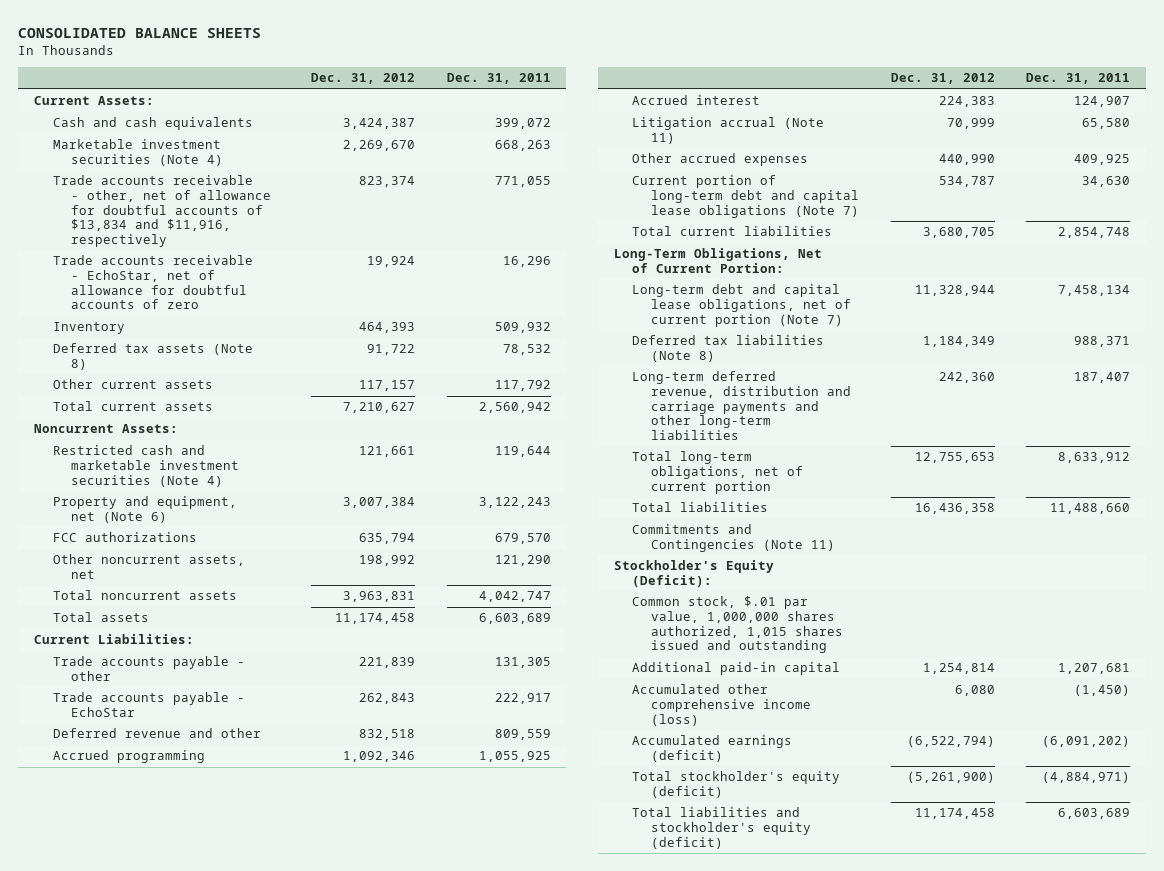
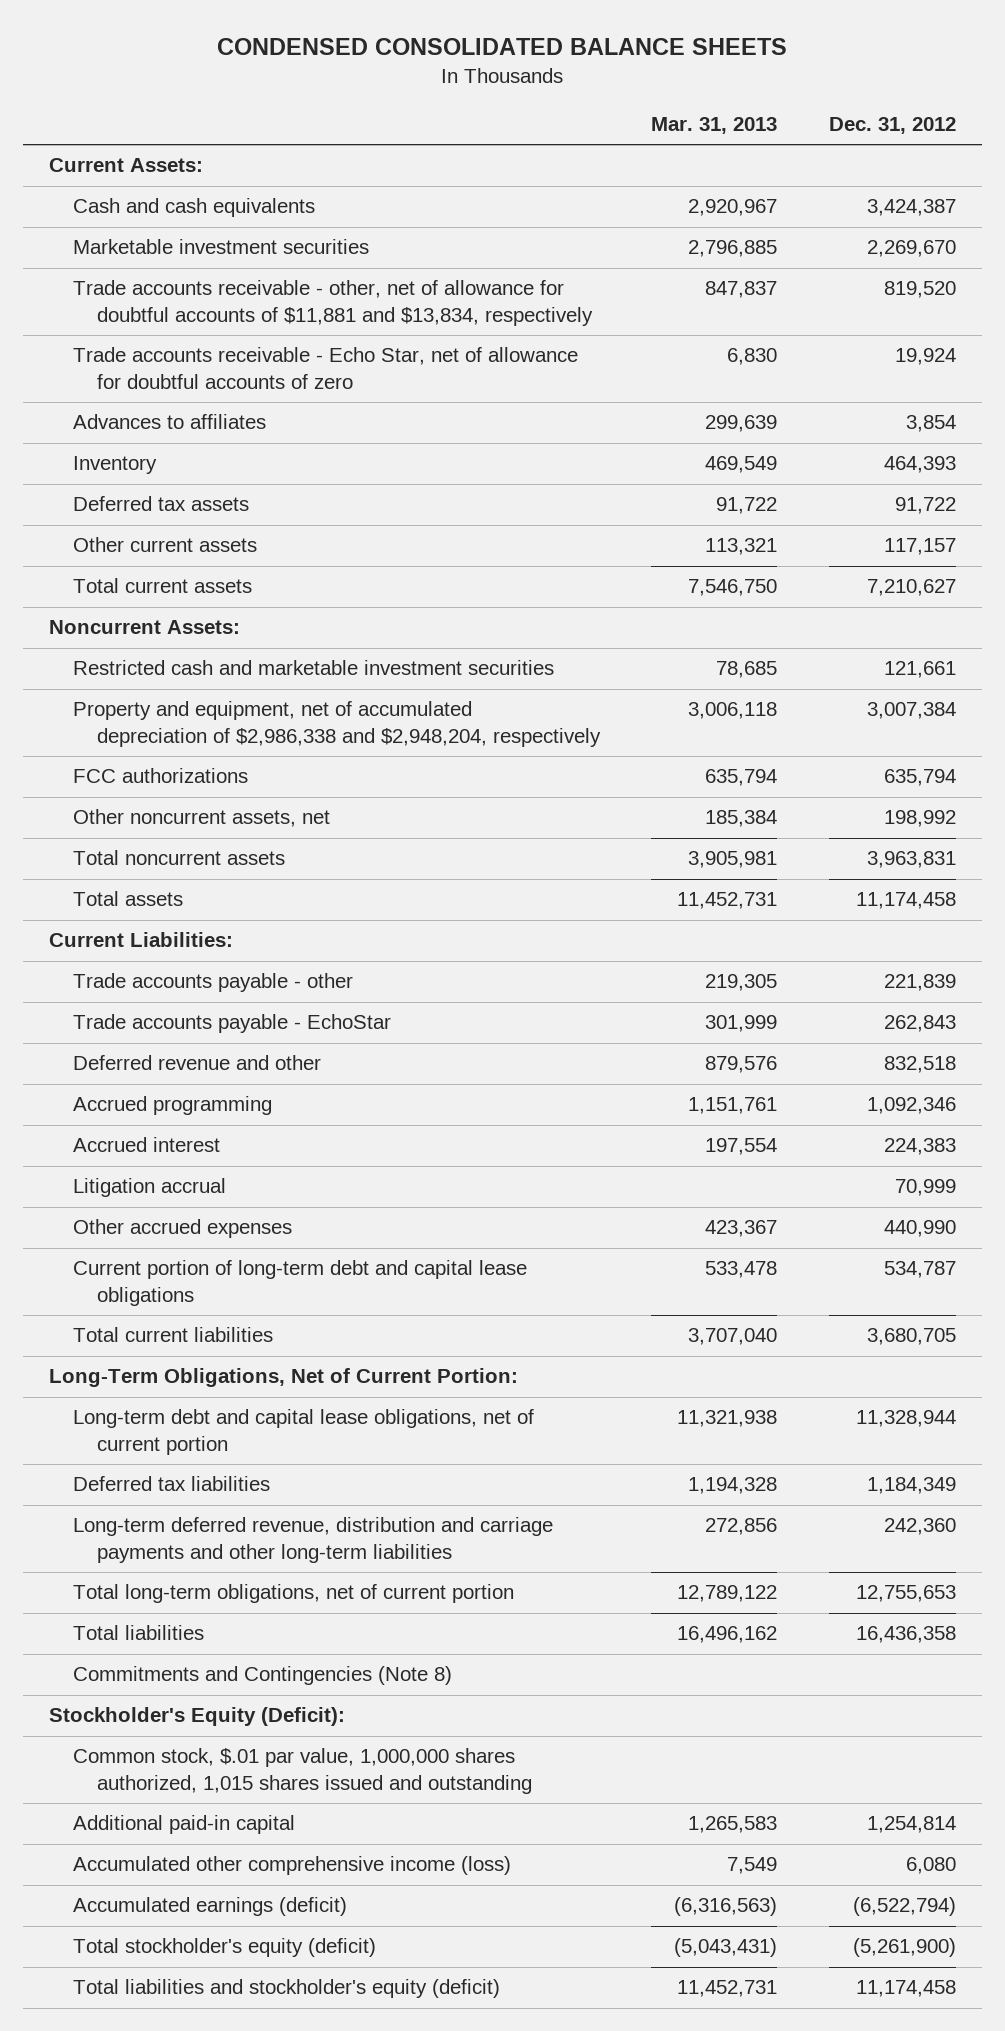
[18,27,262,38] CONSOLIDATED BALANCE SHEETS -> [217,38,788,56] CONDENSED CONSOLIDATED BALANCE SHEETS
[446,73,551,85] Dec. 31, 2011 -> none
none -> [651,117,778,135] Mar. 31, 2013
[52,139,224,166] Marketable investment securities (Note 4) -> [73,239,370,255] Marketable investment securities
[52,175,272,247] Trade accounts receivable - other, net of allowance for doubtful accounts of $13,834 and $11,916, respectively -> [73,280,594,327] Trade accounts receivable - other, net of allowance for doubtful accounts of $11,881 and $13,834, respectively
[358,176,415,188] 823,374 -> [883,281,956,299] 819,520
[52,255,253,310] Trade accounts receivable - EchoStar, net of allowance for doubtful accounts of zero -> [73,347,579,390] Trade accounts receivable - Echo Star, net of allowance for doubtful accounts of zero
none -> [73,414,267,430] Advances to affiliates
[52,343,253,370] Deferred tax assets (Note 8) -> [73,496,250,512] Deferred tax assets
[52,445,240,487] Restricted cash and marketable investment securities (Note 4) -> [73,660,555,676] Restricted cash and marketable investment securities
[52,496,237,523] Property and equipment, net (Note 6) -> [73,701,602,748] Property and equipment, net of accumulated depreciation of $2,986,338 and $2,948,204, respectively
[632,117,825,144] Litigation accrual (Note 11) -> [73,1178,227,1198] Litigation accrual
[632,175,859,218] Current portion of long-term debt and capital lease obligations (Note 7) -> [73,1260,528,1307] Current portion of long-term debt and capital lease obligations
[632,284,851,327] Long-term debt and capital lease obligations, net of current portion (Note 7) -> [73,1409,535,1456] Long-term debt and capital lease obligations, net of current portion
[632,335,825,362] Deferred tax liabilities (Note 8) -> [73,1476,271,1492] Deferred tax liabilities
[632,524,835,552] Commitments and Contingencies (Note 11) -> [73,1666,453,1686] Commitments and Contingencies (Note 8)

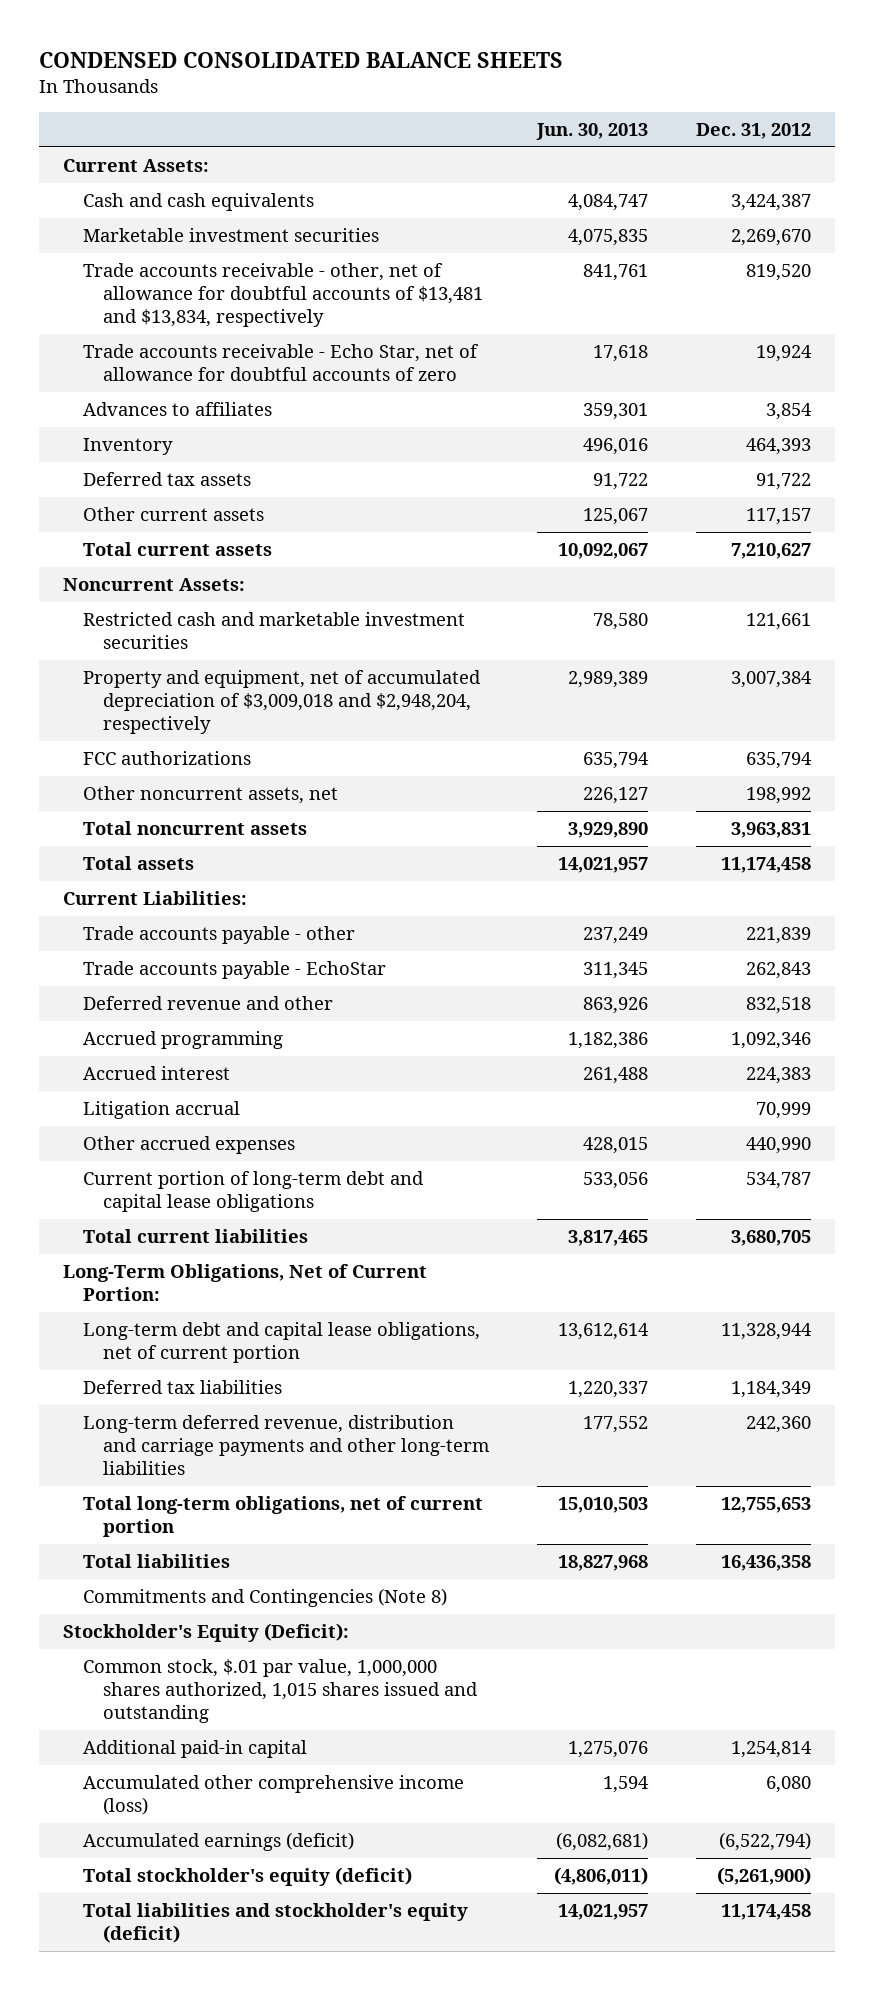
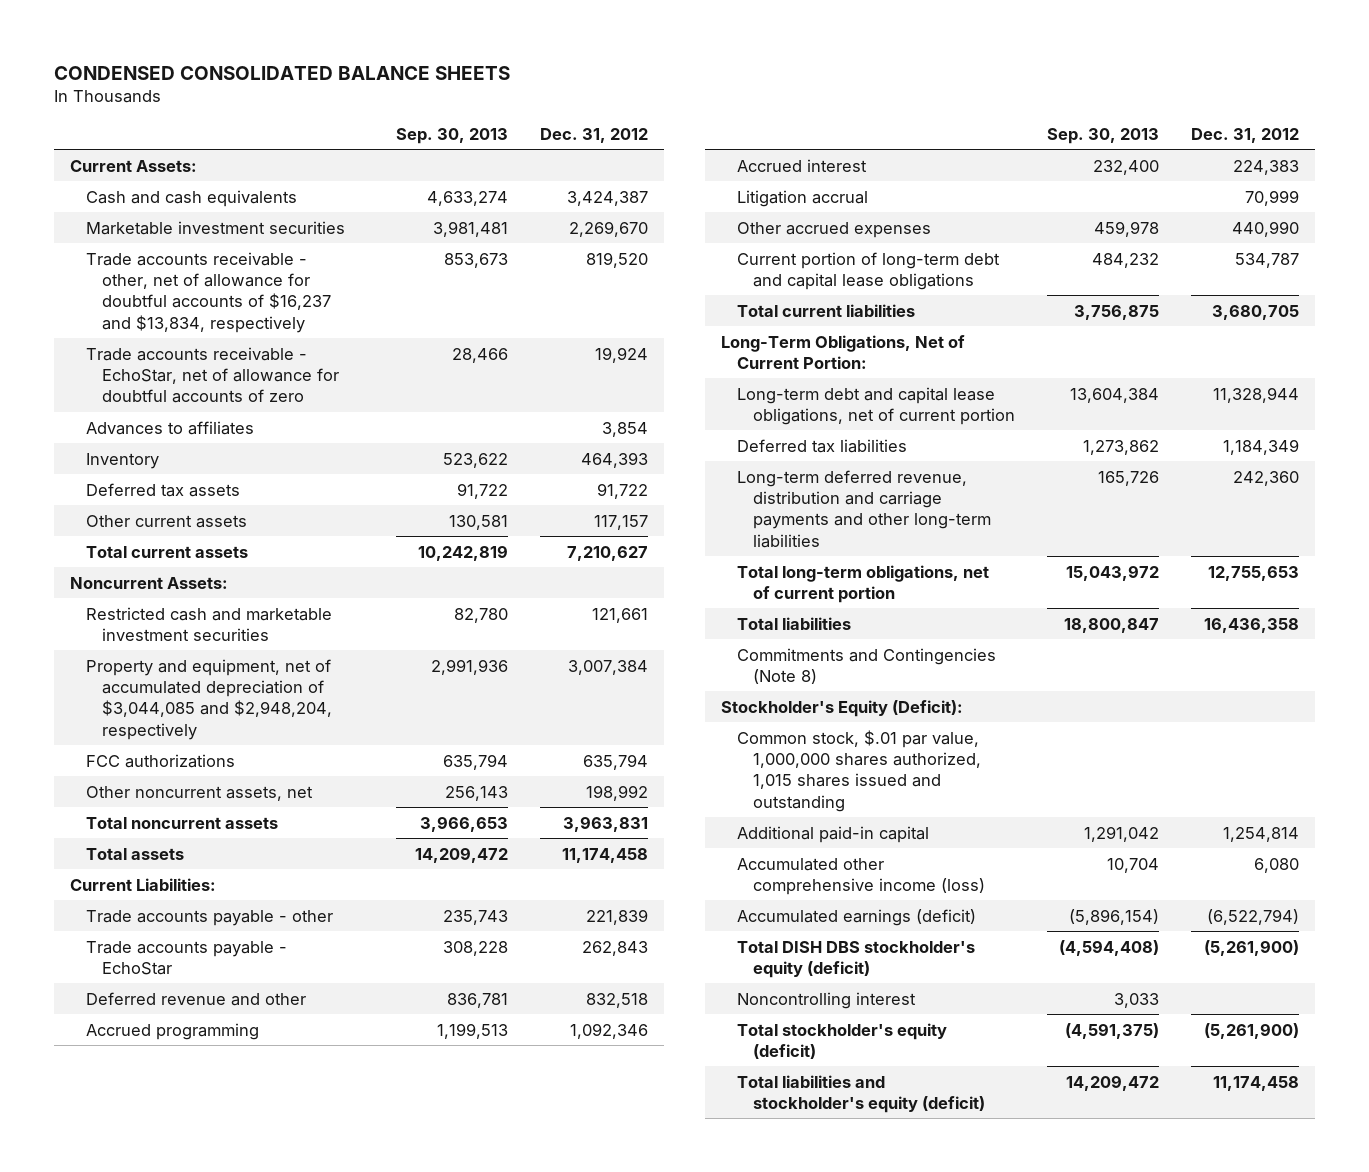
[536,122,649,140] Jun. 30, 2013 -> none
none -> [395,127,508,144] Sep. 30, 2013
[82,263,484,328] Trade accounts receivable - other, net of allowance for doubtful accounts of $13,481 and $13,834, respectively -> [85,251,331,333] Trade accounts receivable - other, net of allowance for doubtful accounts of $16,237 and $13,834, respectively
[82,344,479,382] Trade accounts receivable - Echo Star, net of allowance for doubtful accounts of zero -> [85,346,339,404] Trade accounts receivable - EchoStar, net of allowance for doubtful accounts of zero
[82,670,481,735] Property and equipment, net of accumulated depreciation of $3,009,018 and $2,948,204, respectively -> [85,658,332,740] Property and equipment, net of accumulated depreciation of $3,044,085 and $2,948,204, respectively
none -> [737,940,976,978] Total DISH DBS stockholder's equity (deficit)
none -> [737,991,917,1009] Noncontrolling interest

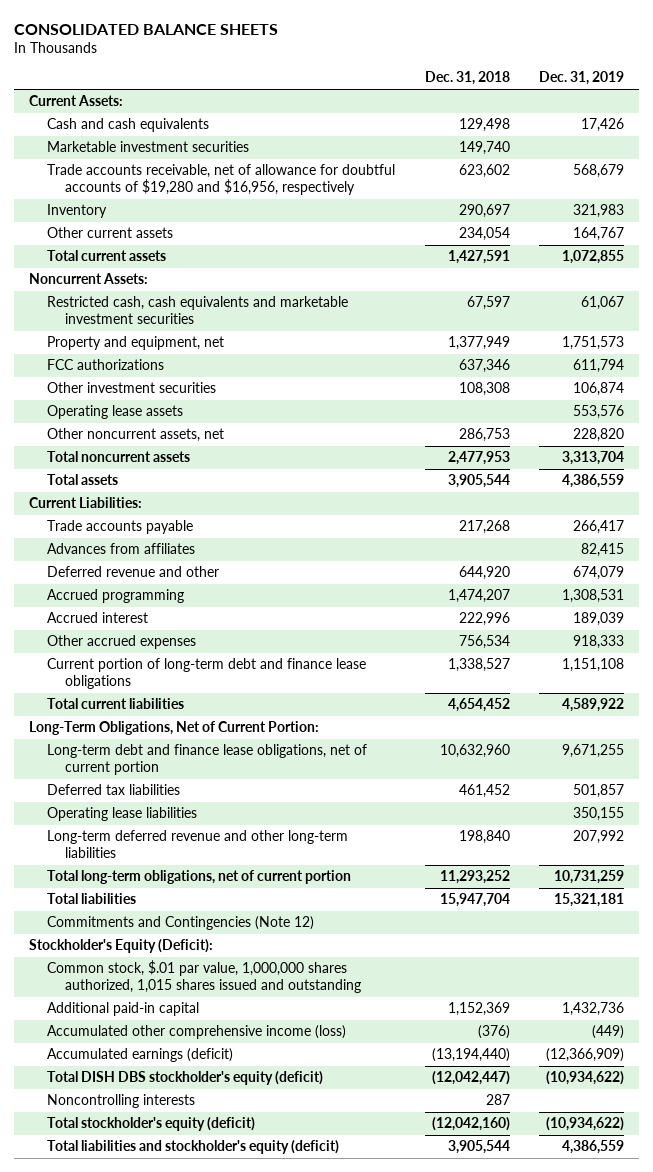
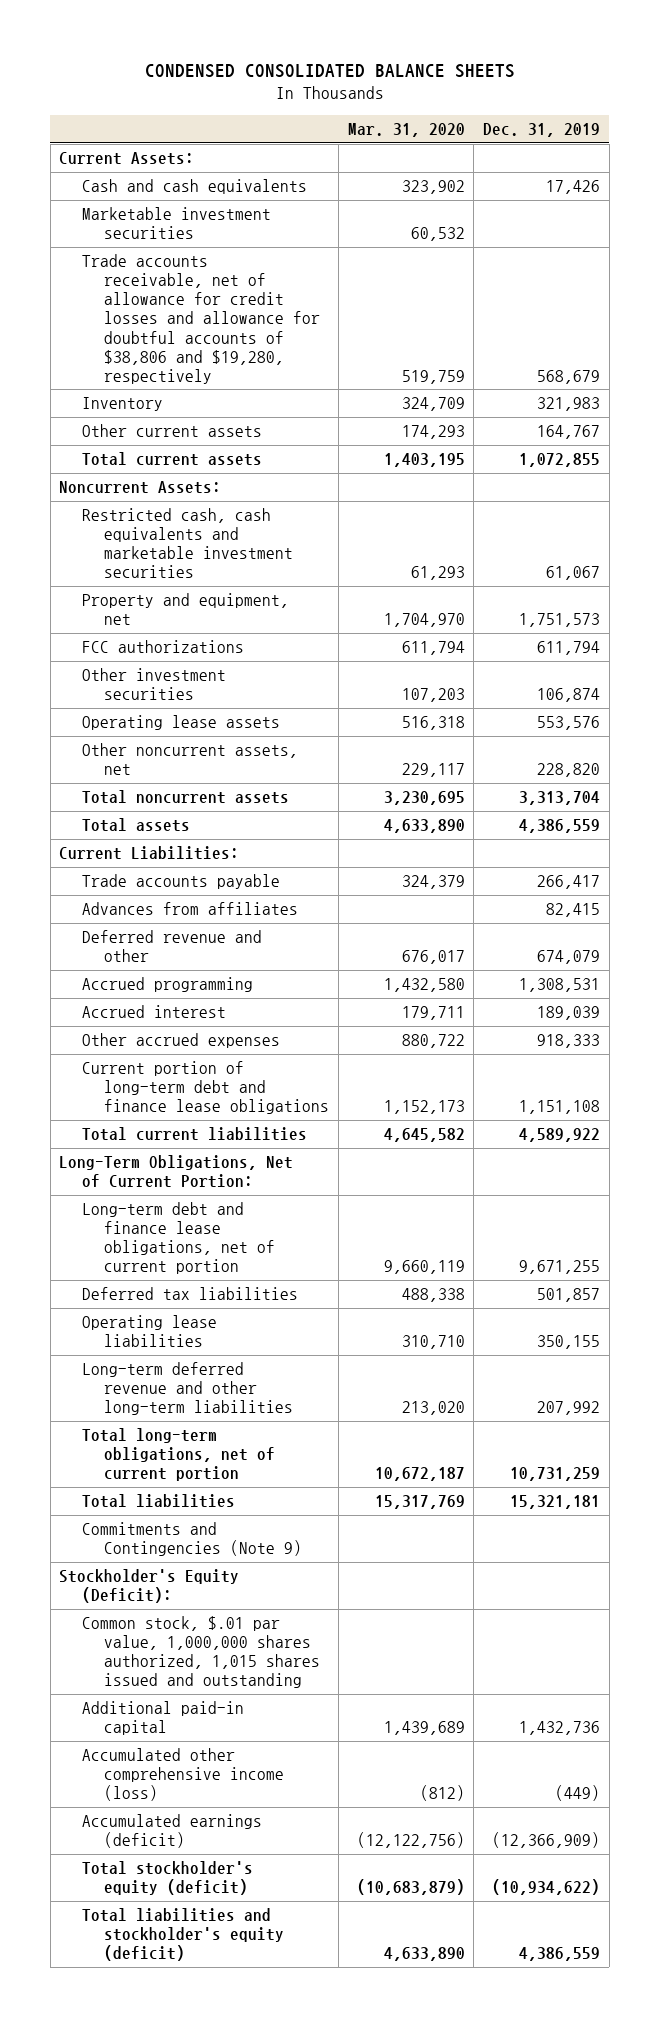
[14,23,279,35] CONSOLIDATED BALANCE SHEETS -> [144,63,515,78] CONDENSED CONSOLIDATED BALANCE SHEETS
[424,71,510,86] Dec. 31, 2018 -> none
none -> [347,122,465,137] Mar. 31, 2020
[46,164,395,195] Trade accounts receivable, net of allowance for doubtful accounts of $19,280 and $16,956, respectively -> [81,254,321,384] Trade accounts receivable, net of allowance for credit losses and allowance for doubtful accounts of $38,806 and $19,280, respectively
[46,916,314,931] Commitments and Contingencies (Note 12) -> [81,1522,303,1557] Commitments and Contingencies (Note 9)
[46,1071,323,1086] Total DISH DBS stockholder's equity (deficit) -> none
[46,1094,195,1109] Noncontrolling interests -> none

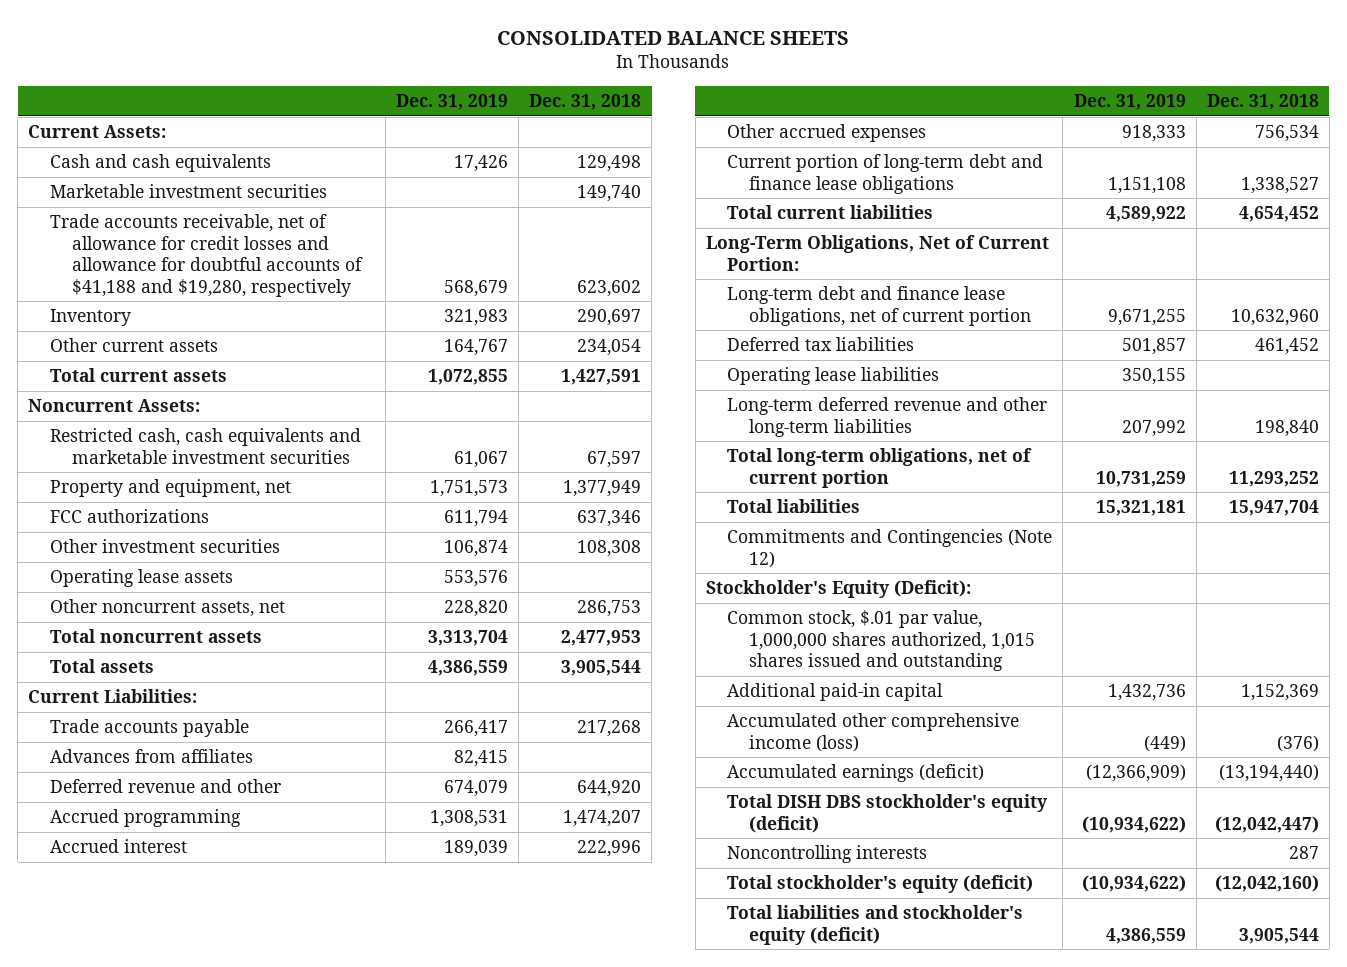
[144,63,515,78] CONDENSED CONSOLIDATED BALANCE SHEETS -> [497,30,850,45] CONSOLIDATED BALANCE SHEETS
[347,122,465,137] Mar. 31, 2020 -> none
none -> [528,93,641,110] Dec. 31, 2018
[81,254,321,384] Trade accounts receivable, net of allowance for credit losses and allowance for doubtful accounts of $38,806 and $19,280, respectively -> [49,214,363,297] Trade accounts receivable, net of allowance for credit losses and allowance for doubtful accounts of $41,188 and $19,280, respectively
[81,1522,303,1557] Commitments and Contingencies (Note 9) -> [727,529,1053,568] Commitments and Contingencies (Note 12)
none -> [727,794,1049,833] Total DISH DBS stockholder's equity (deficit)
none -> [727,845,928,864] Noncontrolling interests

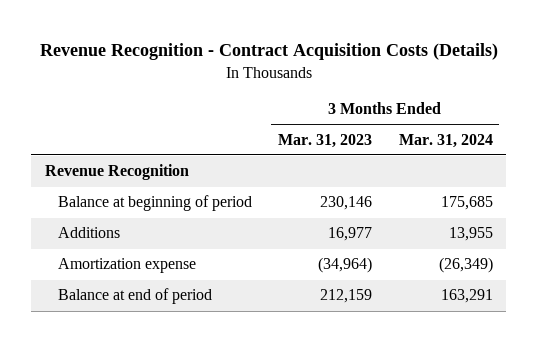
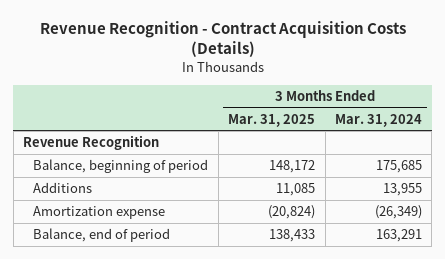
[278,133,373,148] Mar. 31, 2023 -> none
none -> [228,113,316,127] Mar. 31, 2025
[57,195,252,212] Balance at beginning of period -> [33,159,209,174] Balance, beginning of period
[57,288,212,305] Balance at end of period -> [33,228,171,243] Balance, end of period

